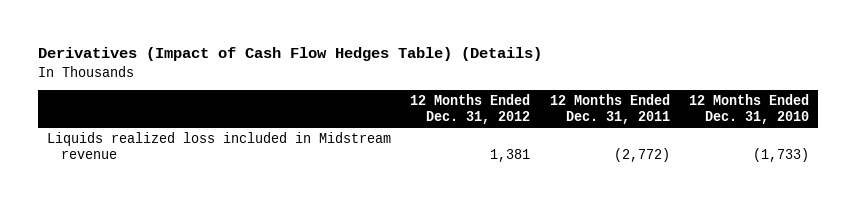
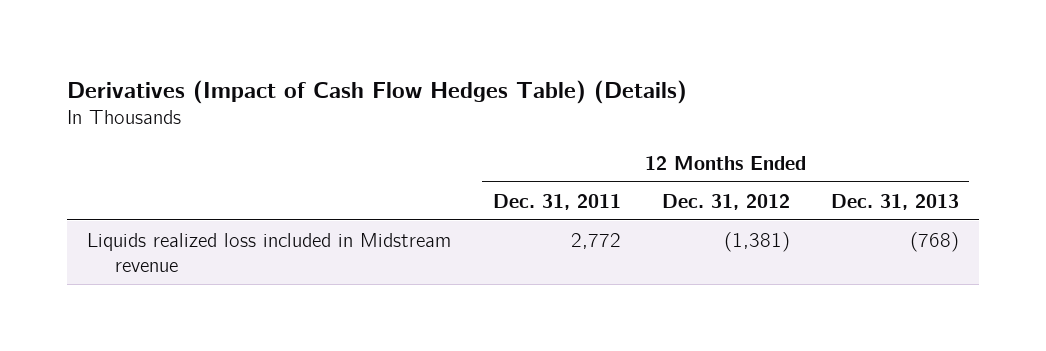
[688,93,809,125] 12 Months Ended Dec. 31, 2010 -> none
none -> [830,193,959,210] Dec. 31, 2013
[490,149,531,163] 1,381 -> [723,231,790,252] (1,381)
[613,148,670,163] (2,772) -> [570,232,621,249] 2,772

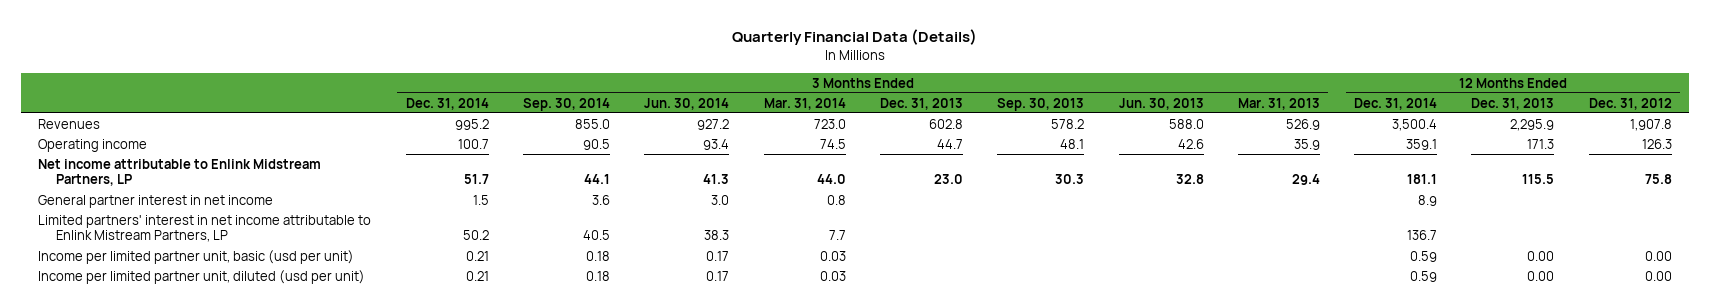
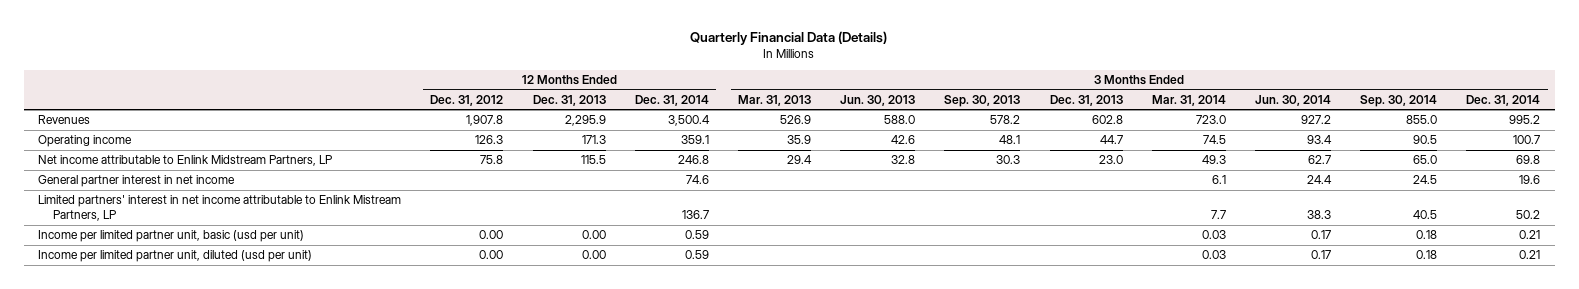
[463,174,489,185] 51.7 -> [1516,155,1541,165] 69.8
[583,174,610,185] 44.1 -> [1413,155,1438,165] 65.0
[703,174,730,185] 41.3 -> [1307,155,1331,165] 62.7
[816,174,846,185] 44.0 -> [1201,155,1226,165] 49.3
[1407,174,1438,185] 181.1 -> [677,155,709,165] 246.8
[472,194,489,205] 1.5 -> [1519,175,1541,185] 19.6
[591,194,610,205] 3.6 -> [1413,175,1438,185] 24.5
[711,194,730,205] 3.0 -> [1306,175,1332,185] 24.4
[826,194,846,205] 0.8 -> [1211,175,1226,185] 6.1
[1418,194,1438,206] 8.9 -> [685,175,709,185] 74.6

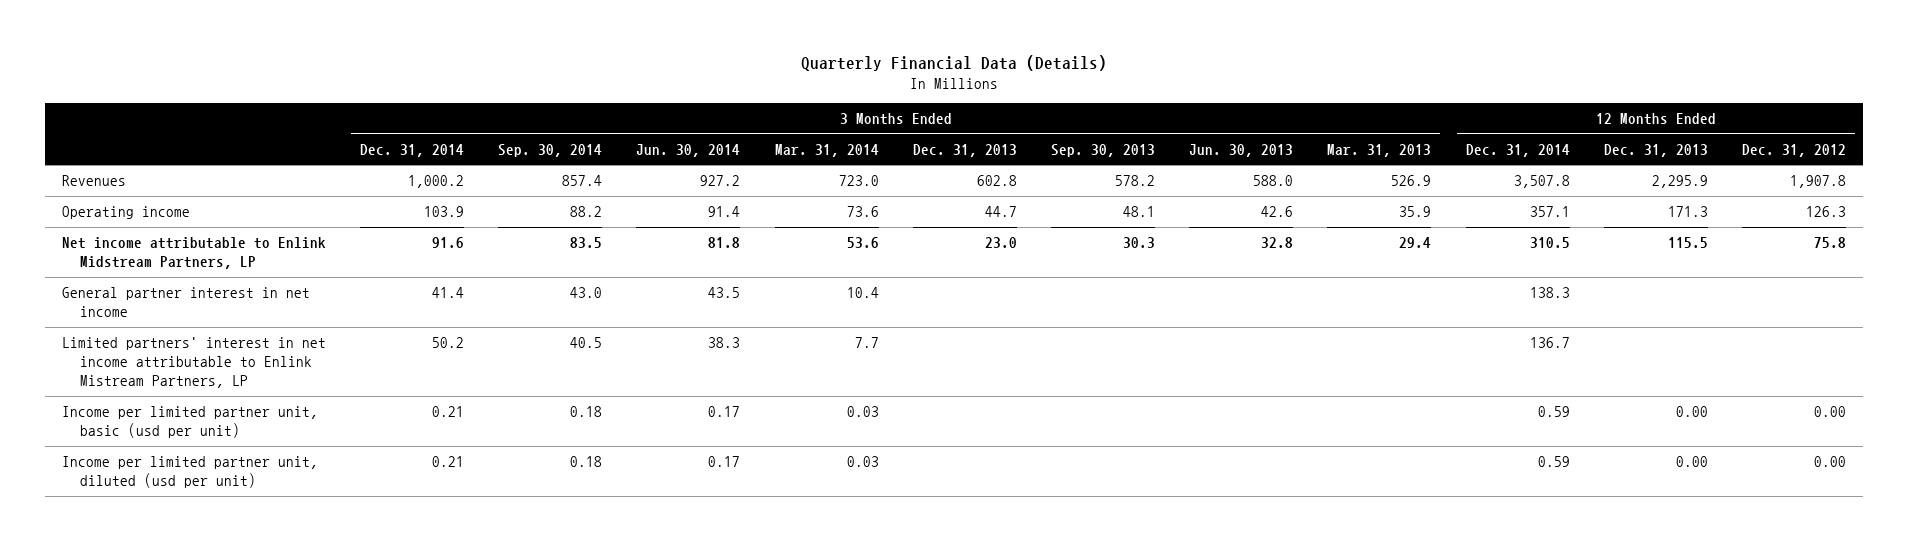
[667,115,710,127] 3,500.4 -> [1513,175,1570,189] 3,507.8
[1406,115,1438,125] 855.0 -> [562,175,603,187] 857.4
[1509,115,1541,125] 995.2 -> [407,175,464,189] 1,000.2
[680,135,709,145] 359.1 -> [1529,206,1570,218] 357.1
[1202,135,1226,145] 74.5 -> [846,206,879,218] 73.6
[1306,135,1332,145] 93.4 -> [708,206,741,218] 91.4
[1413,135,1438,145] 90.5 -> [570,206,603,218] 88.2
[1513,135,1541,145] 100.7 -> [423,206,464,218] 103.9
[677,155,709,165] 246.8 -> [1529,237,1570,249] 310.5
[1201,155,1226,165] 49.3 -> [846,237,879,249] 53.6
[1307,155,1331,165] 62.7 -> [708,237,741,249] 81.8
[1413,155,1438,165] 65.0 -> [570,237,603,249] 83.5
[1516,155,1541,165] 69.8 -> [431,237,464,249] 91.6
[685,175,709,185] 74.6 -> [1529,287,1570,299] 138.3
[1211,175,1226,185] 6.1 -> [846,287,879,299] 10.4
[1306,175,1332,185] 24.4 -> [708,287,741,299] 43.5
[1413,175,1438,185] 24.5 -> [570,287,603,299] 43.0
[1519,175,1541,185] 19.6 -> [431,287,464,299] 41.4

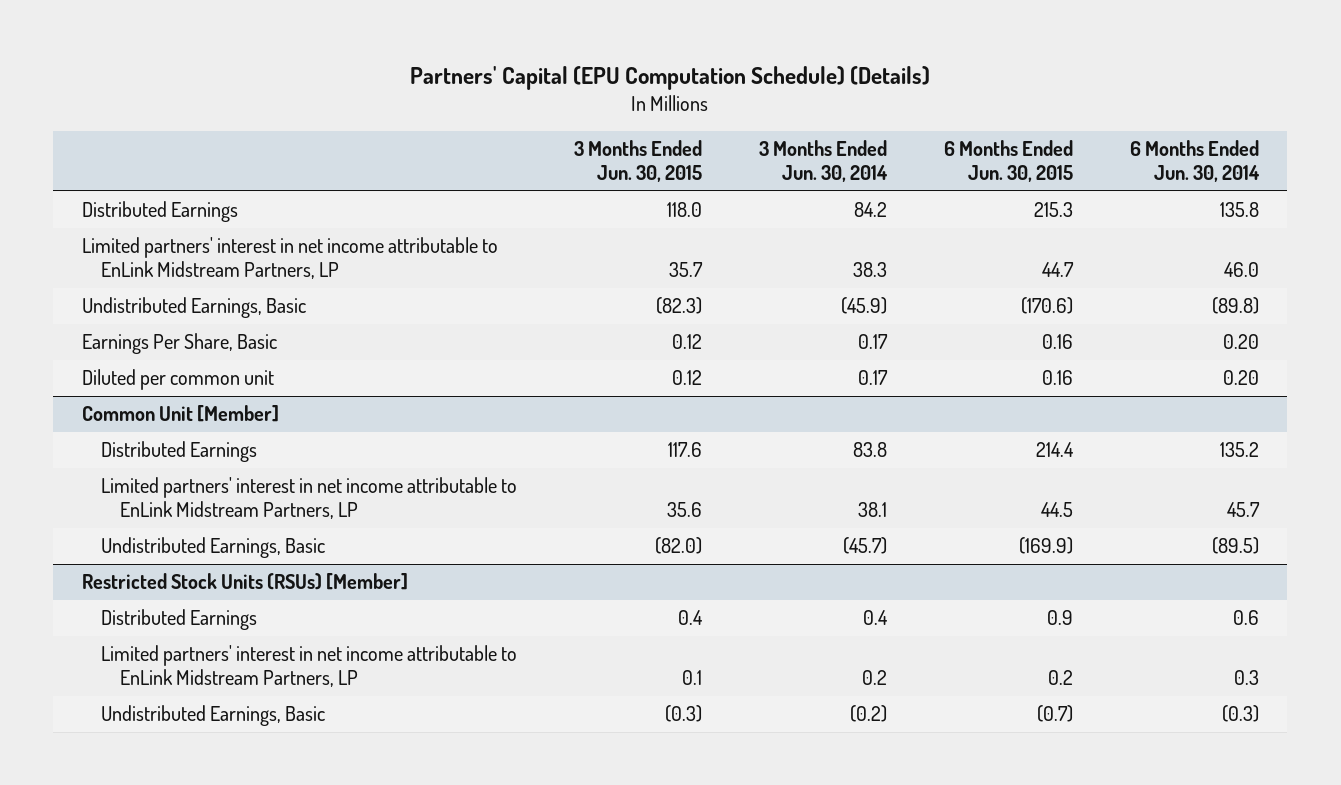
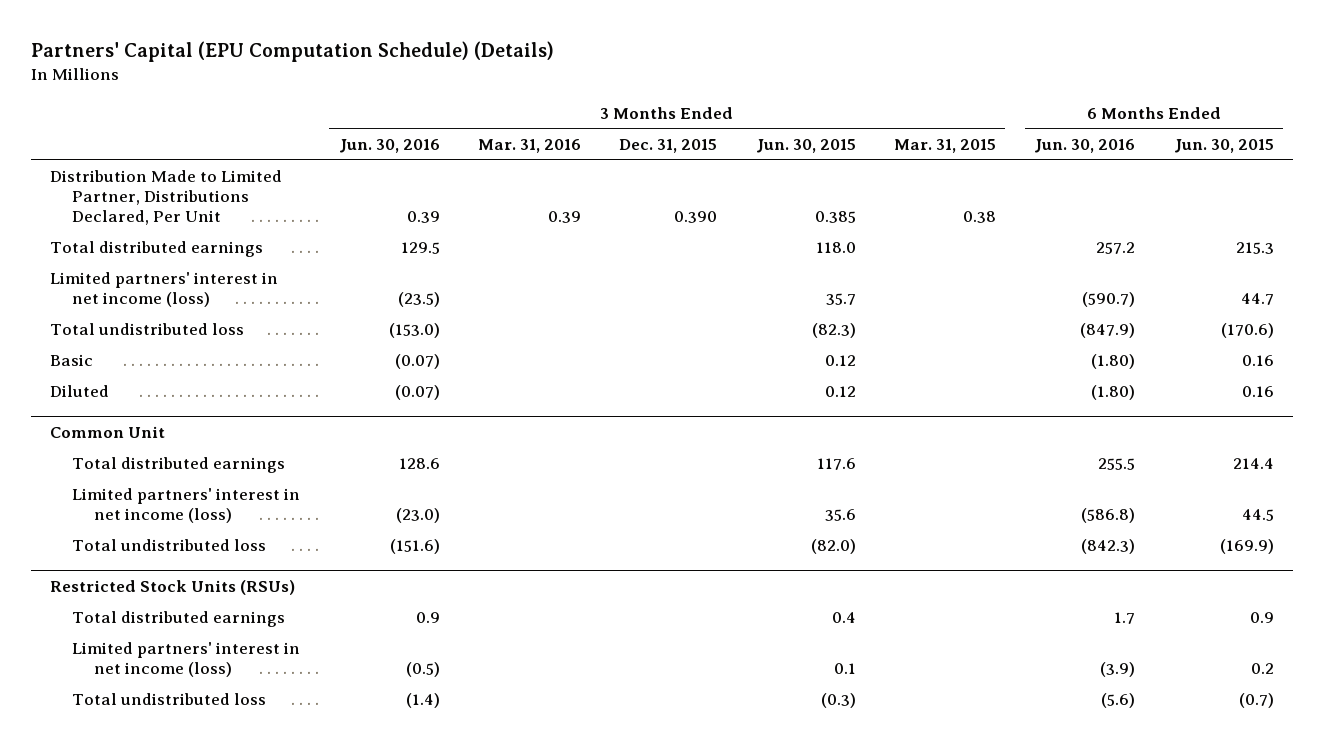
[758,140,888,183] 3 Months Ended Jun. 30, 2014 -> none
[1129,140,1260,183] 6 Months Ended Jun. 30, 2014 -> none
none -> [338,139,440,154] Jun. 30, 2016
none -> [477,139,581,154] Mar. 31, 2016
none -> [619,139,718,154] Dec. 31, 2015
none -> [893,139,996,154] Mar. 31, 2015
none -> [1034,139,1136,154] Jun. 30, 2016
none -> [50,170,283,225] Distribution Made to Limited Partner, Distributions Declared, Per Unit
[81,201,238,223] Distributed Earnings -> [50,241,264,258] Total distributed earnings
[81,237,498,280] Limited partners' interest in net income attributable to EnLink Midstream Partners, LP -> [50,272,279,308] Limited partners' interest in net income (loss)
[81,297,306,319] Undistributed Earnings, Basic -> [50,323,245,336] Total undistributed loss
[81,333,277,355] Earnings Per Share, Basic -> [50,354,94,367] Basic
[81,369,274,391] Diluted per common unit -> [50,385,110,398] Diluted
[81,405,279,423] Common Unit [Member] -> [50,426,166,439] Common Unit
[100,441,257,463] Distributed Earnings -> [72,457,286,474] Total distributed earnings
[100,477,517,520] Limited partners' interest in net income attributable to EnLink Midstream Partners, LP -> [72,488,301,524] Limited partners' interest in net income (loss)
[100,537,325,559] Undistributed Earnings, Basic -> [72,539,267,552] Total undistributed loss
[81,573,408,591] Restricted Stock Units (RSUs) [Member] -> [50,580,296,596] Restricted Stock Units (RSUs)
[100,609,257,631] Distributed Earnings -> [72,611,286,628] Total distributed earnings
[100,645,517,688] Limited partners' interest in net income attributable to EnLink Midstream Partners, LP -> [72,642,301,678] Limited partners' interest in net income (loss)
[100,705,325,727] Undistributed Earnings, Basic -> [72,693,267,706] Total undistributed loss

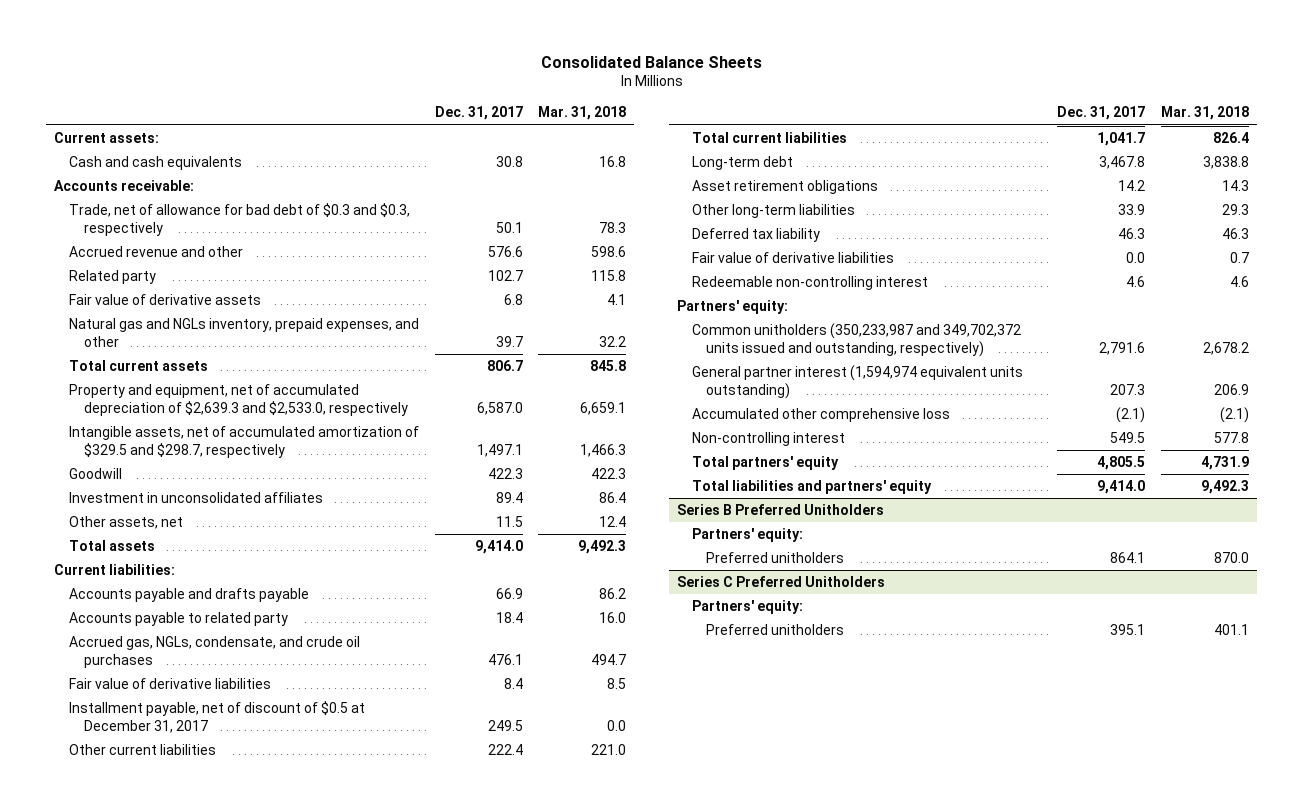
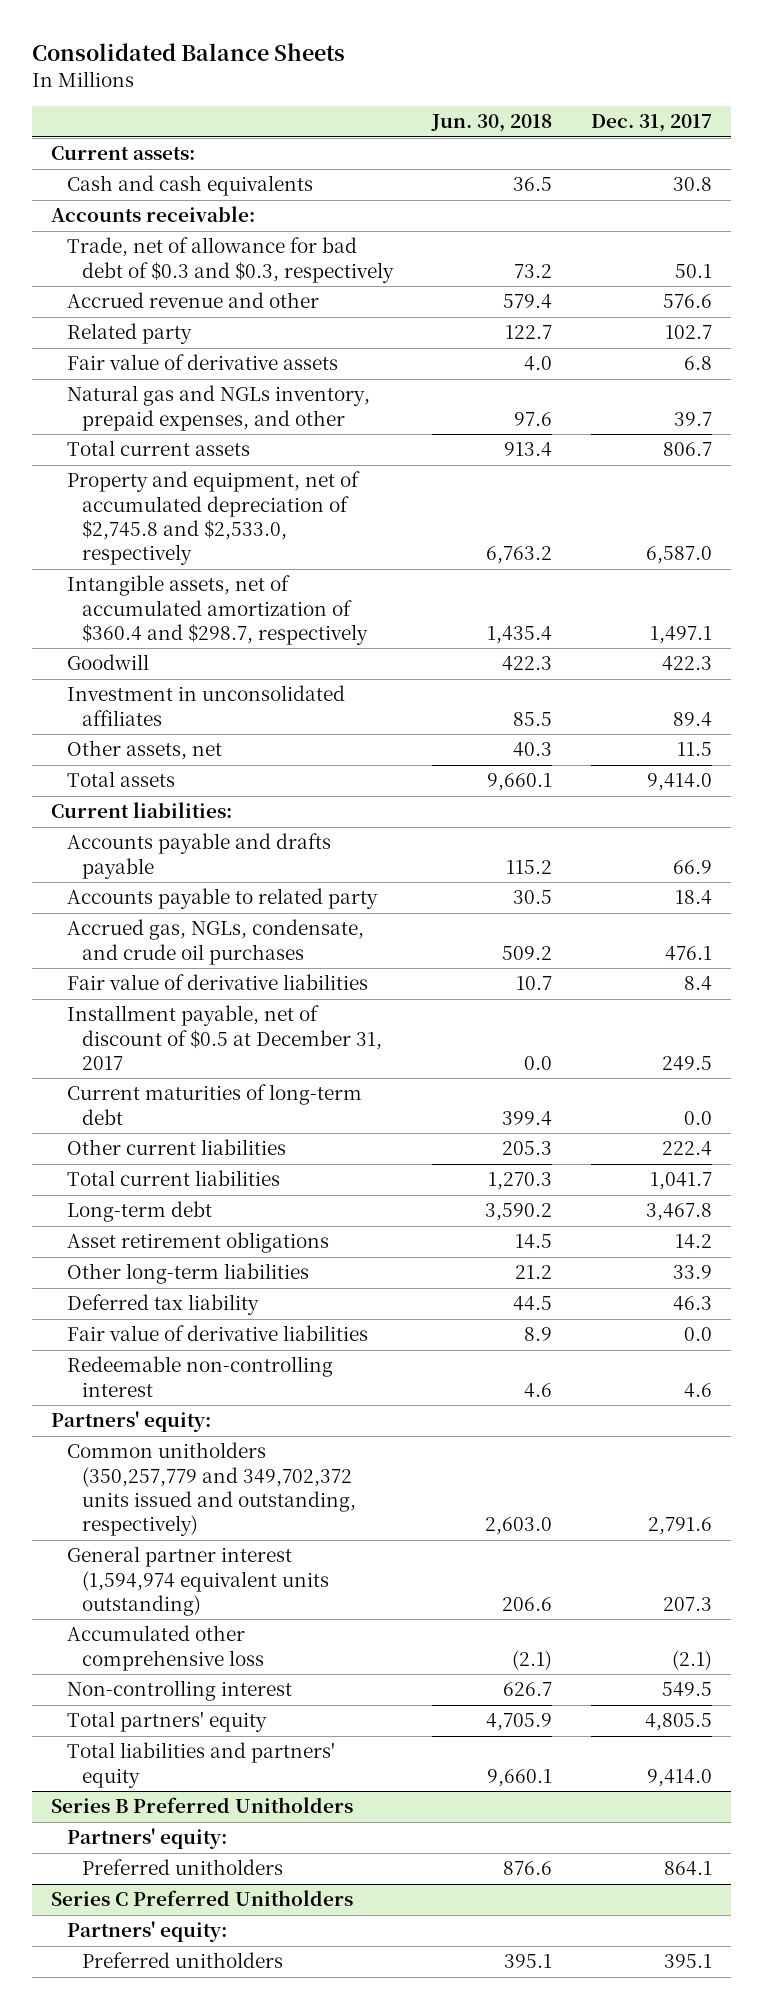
[538,106,627,121] Mar. 31, 2018 -> none
none -> [431,113,553,132] Jun. 30, 2018
[68,384,408,416] Property and equipment, net of accumulated depreciation of $2,639.3 and $2,533.0, respectively -> [66,471,360,566] Property and equipment, net of accumulated depreciation of $2,745.8 and $2,533.0, respectively
[68,426,419,458] Intangible assets, net of accumulated amortization of $329.5 and $298.7, respectively -> [66,575,369,645] Intangible assets, net of accumulated amortization of $360.4 and $298.7, respectively
none -> [66,1084,362,1125] Current maturities of long-term debt
[691,323,1021,357] Common unitholders (350,233,987 and 349,702,372 units issued and outstanding, respectively) -> [66,1442,357,1537] Common unitholders (350,257,779 and 349,702,372 units issued and outstanding, respectively)

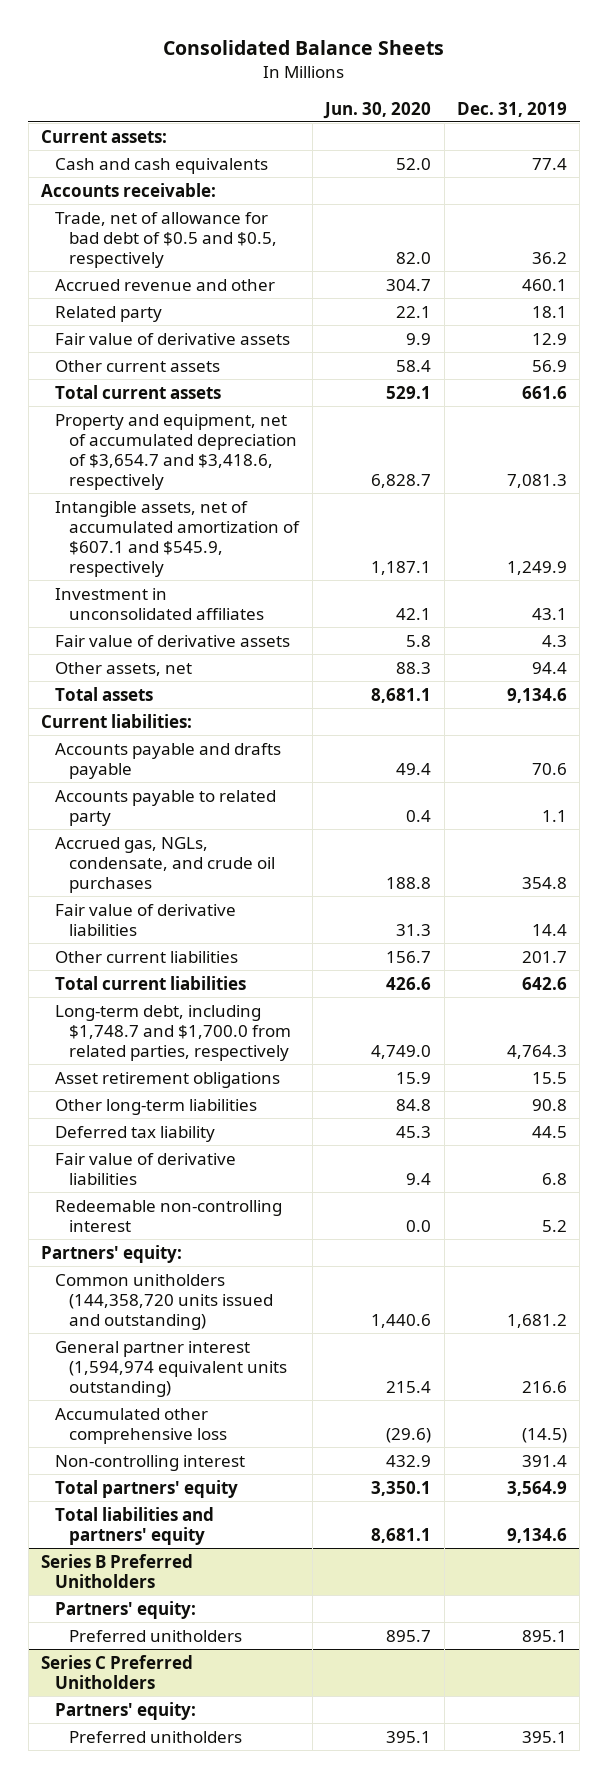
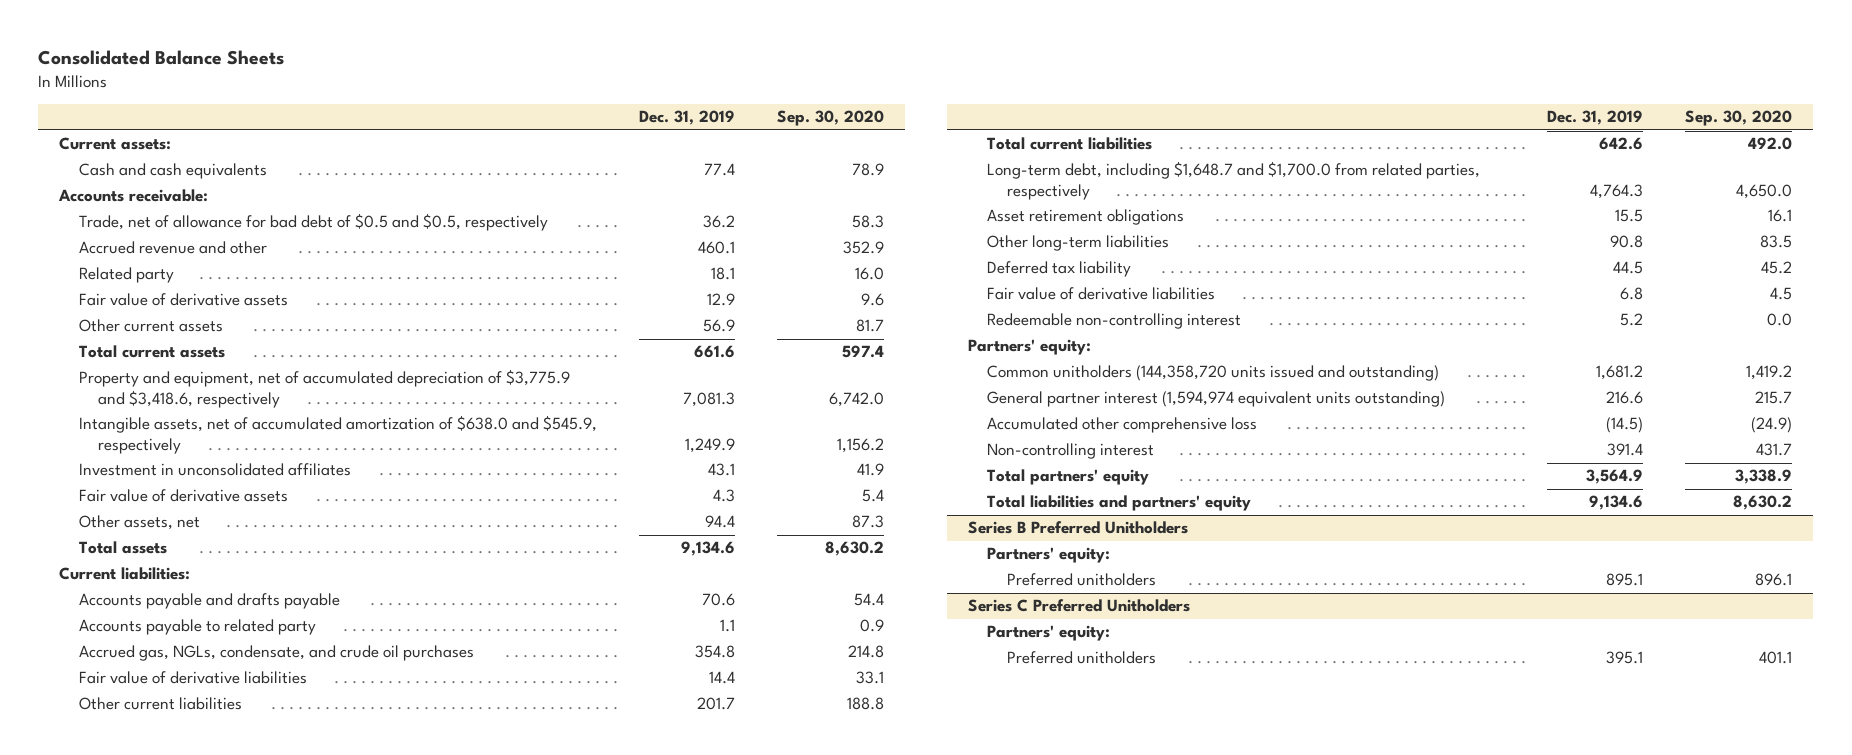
[323,101,432,119] Jun. 30, 2020 -> none
none -> [776,110,884,127] Sep. 30, 2020
[55,413,298,491] Property and equipment, net of accumulated depreciation of $3,654.7 and $3,418.6, respectively -> [78,369,570,408] Property and equipment, net of accumulated depreciation of $3,775.9 and $3,418.6, respectively
[55,500,301,578] Intangible assets, net of accumulated amortization of $607.1 and $545.9, respectively -> [78,415,597,454] Intangible assets, net of accumulated amortization of $638.0 and $545.9, respectively
[55,1004,292,1061] Long-term debt, including $1,748.7 and $1,700.0 from related parties, respectively -> [987,161,1481,200] Long-term debt, including $1,648.7 and $1,700.0 from related parties, respectively

